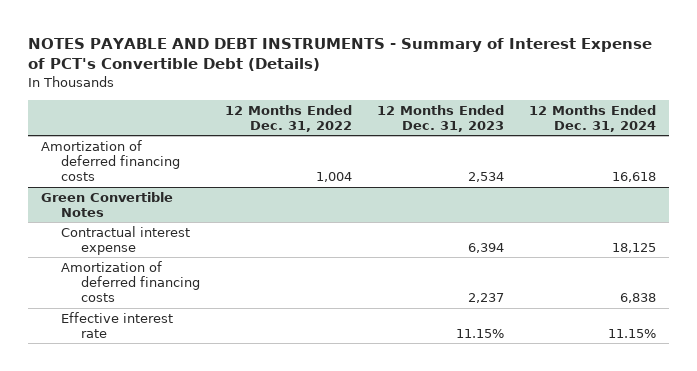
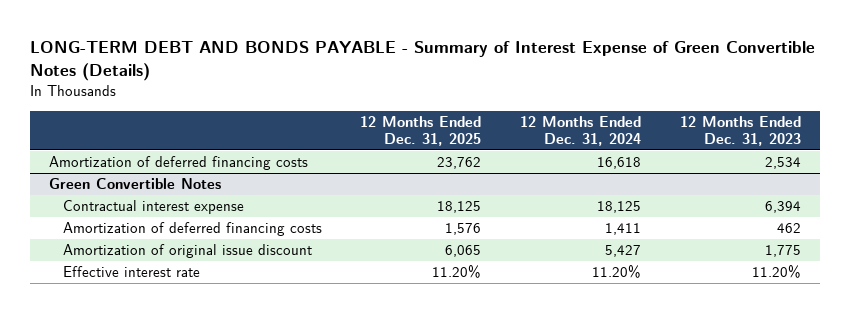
[28,37,653,72] NOTES PAYABLE AND DEBT INSTRUMENTS - Summary of Interest Expense of PCT's Convertible Debt (Details) -> [29,40,815,81] LONG-TERM DEBT AND BONDS PAYABLE - Summary of Interest Expense of Green Convertible Notes (Details)
[224,104,352,133] 12 Months Ended Dec. 31, 2022 -> none
none -> [360,115,482,146] 12 Months Ended Dec. 31, 2025
[468,293,505,304] 2,237 -> [776,223,801,234] 462
[620,293,657,304] 6,838 -> [605,223,642,236] 1,411
none -> [62,244,312,259] Amortization of original issue discount
[456,329,505,339] 11.15% -> [751,265,801,279] 11.20%
[608,329,657,339] 11.15% -> [592,265,642,279] 11.20%

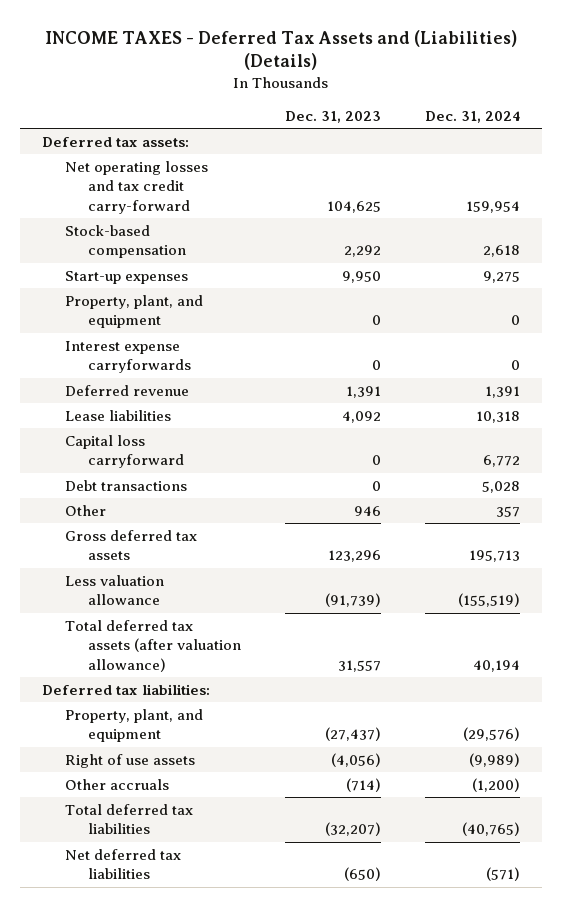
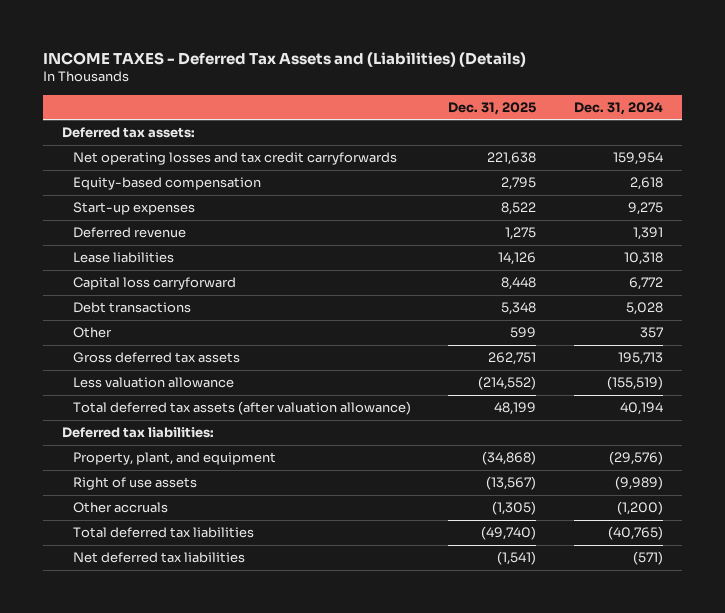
[285,111,382,124] Dec. 31, 2023 -> none
none -> [448,101,537,115] Dec. 31, 2025
[65,160,209,214] Net operating losses and tax credit carry-forward -> [72,152,397,166] Net operating losses and tax credit carryforwards
[65,224,187,259] Stock-based compensation -> [72,177,261,191] Equity-based compensation
[65,294,204,329] Property, plant, and equipment -> none
[65,340,192,374] Interest expense carryforwards -> none

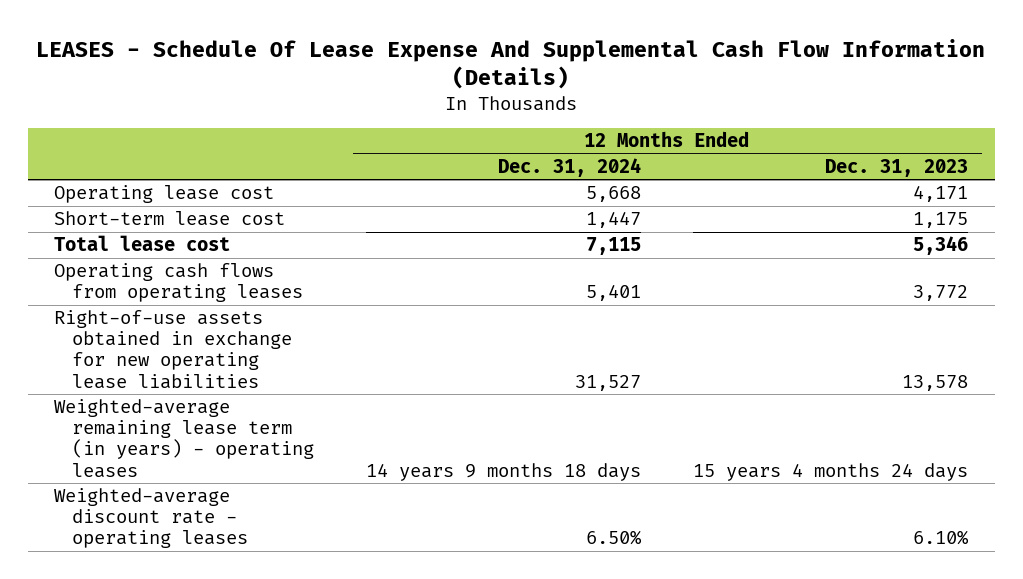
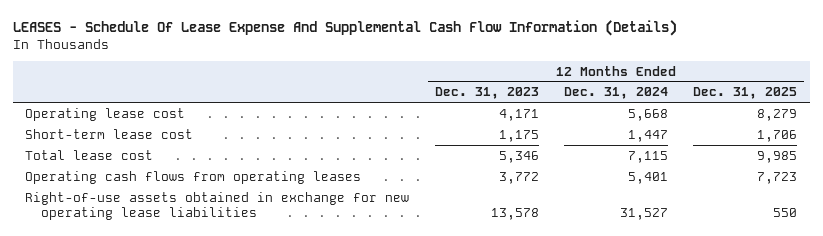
none -> [693,87,798,100] Dec. 31, 2025
[54,399,314,478] Weighted-average remaining lease term (in years) - operating leases -> none
[54,488,248,549] Weighted-average discount rate - operating leases -> none

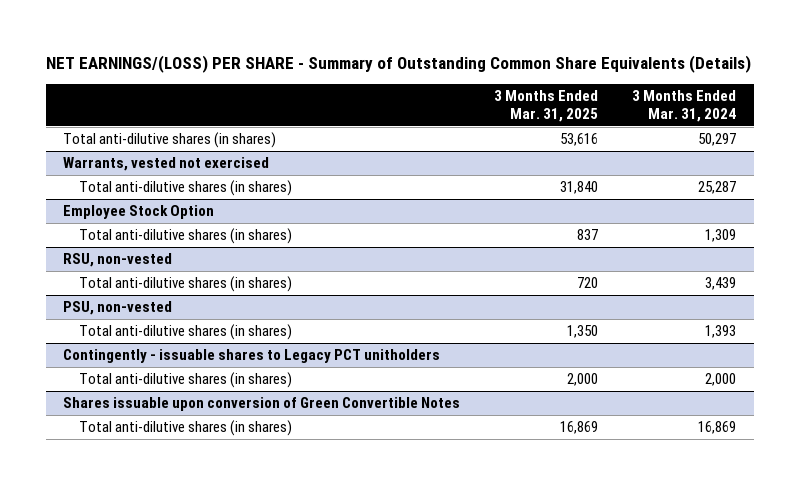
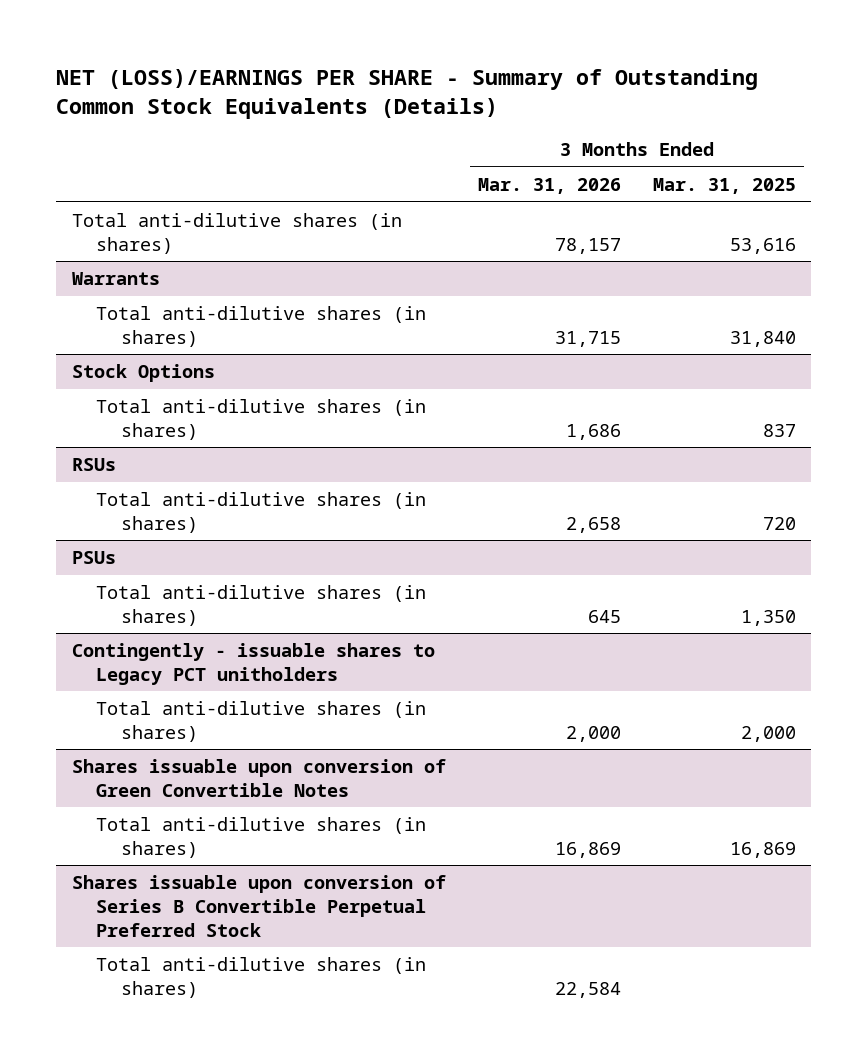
[46,55,752,74] NET EARNINGS/(LOSS) PER SHARE - Summary of Outstanding Common Share Equivalents (Details) -> [55,68,758,119] NET (LOSS)/EARNINGS PER SHARE - Summary of Outstanding Common Stock Equivalents (Details)
[632,90,737,122] 3 Months Ended Mar. 31, 2024 -> none
none -> [477,178,621,195] Mar. 31, 2026
[63,157,270,172] Warrants, vested not exercised -> [71,272,160,286] Warrants
[63,205,215,220] Employee Stock Option -> [71,364,215,383] Stock Options
[63,253,173,268] RSU, non-vested -> [71,458,116,472] RSUs
[63,301,173,316] PSU, non-vested -> [71,551,116,565] PSUs
none -> [71,875,446,937] Shares issuable upon conversion of Series B Convertible Perpetual Preferred Stock
none -> [96,957,427,998] Total anti-dilutive shares (in shares)

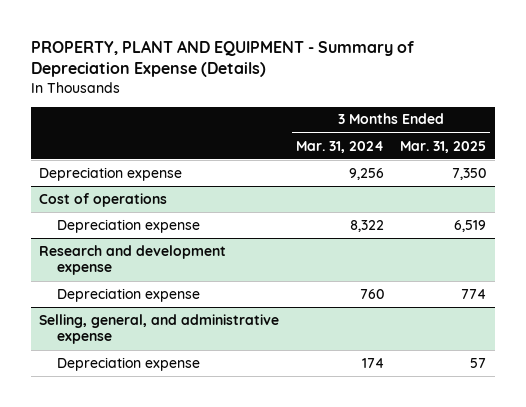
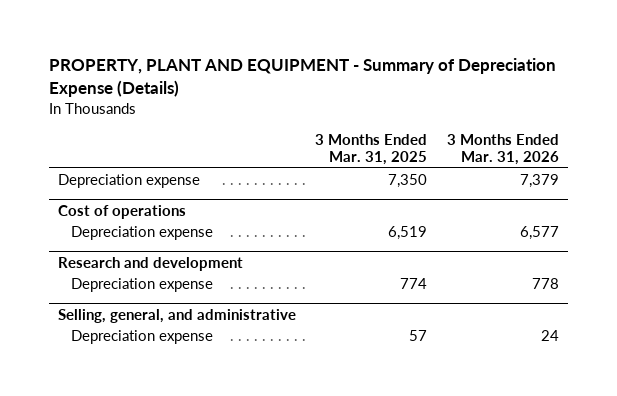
[295,140,384,153] Mar. 31, 2024 -> none
none -> [446,133,559,166] 3 Months Ended Mar. 31, 2026
[39,244,227,276] Research and development expense -> [58,256,244,271] Research and development
[39,313,280,345] Selling, general, and administrative expense -> [58,308,297,323] Selling, general, and administrative

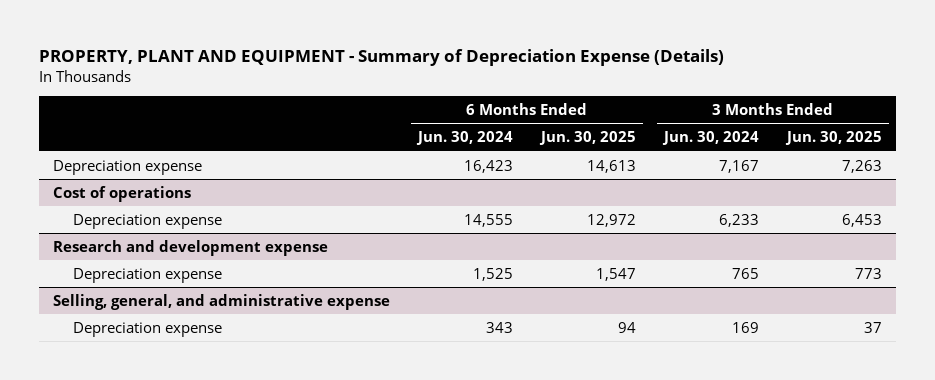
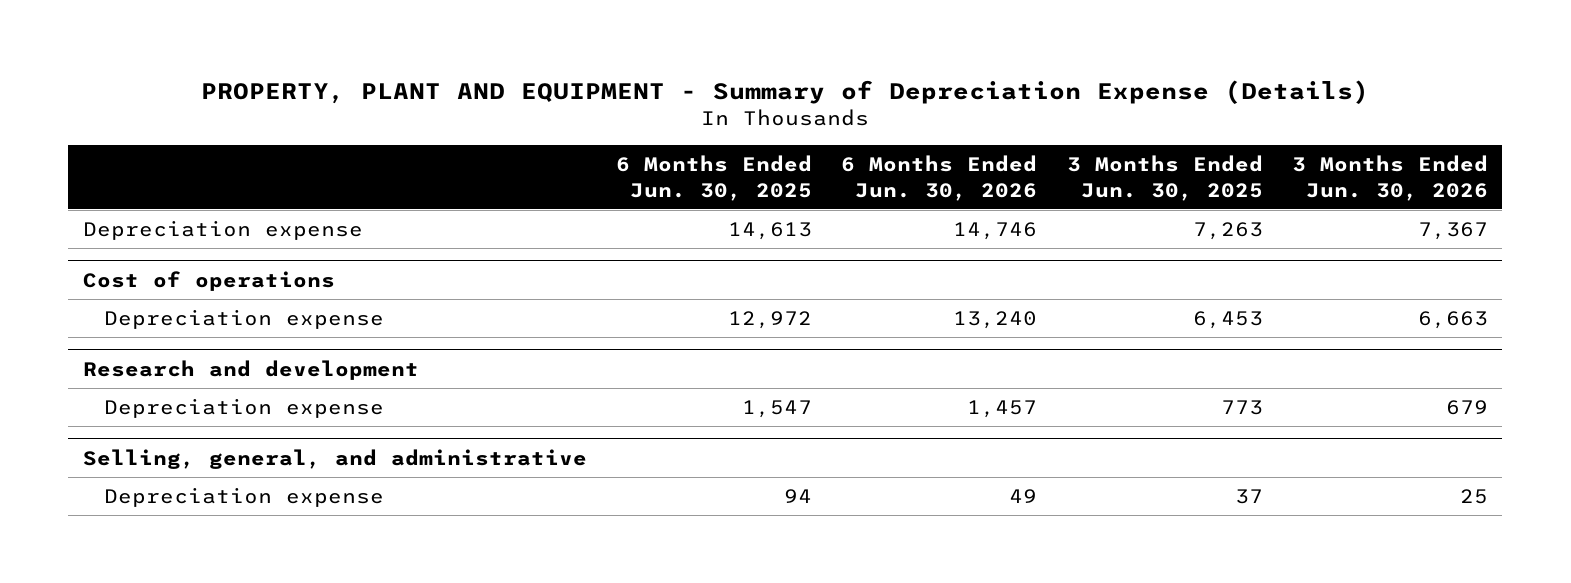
[416,131,514,146] Jun. 30, 2024 -> none
[661,131,759,146] Jun. 30, 2024 -> none
none -> [841,155,1038,201] 6 Months Ended Jun. 30, 2026
none -> [1291,155,1488,201] 3 Months Ended Jun. 30, 2026
[53,239,329,256] Research and development expense -> [83,359,420,380] Research and development
[53,293,391,310] Selling, general, and administrative expense -> [83,448,588,469] Selling, general, and administrative

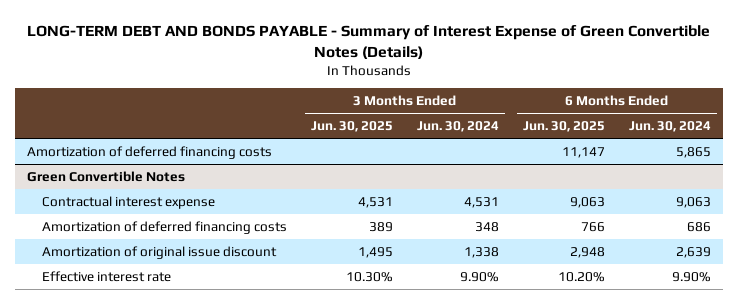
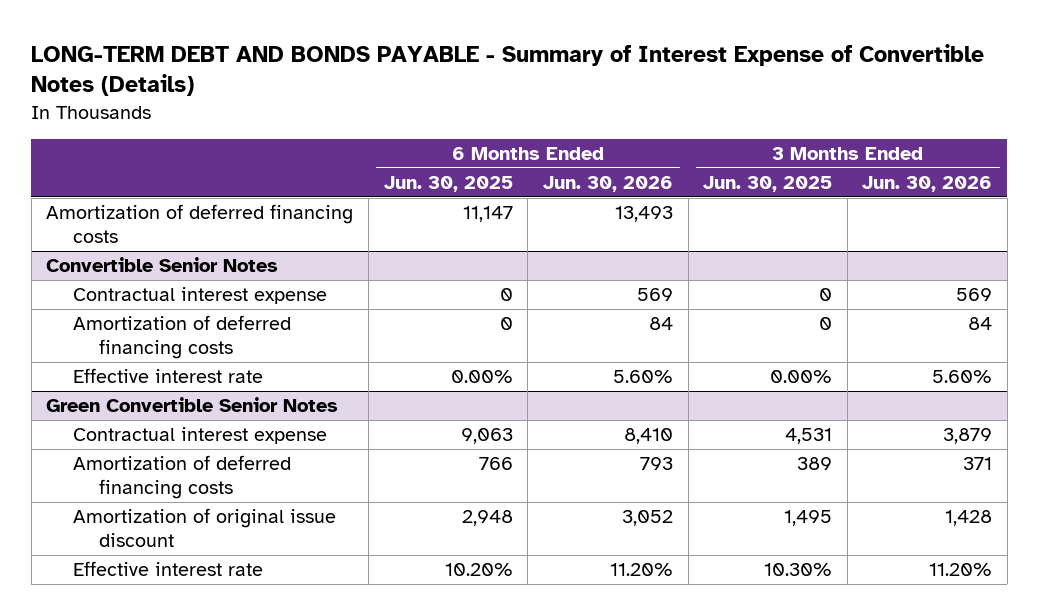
[27,24,711,59] LONG-TERM DEBT AND BONDS PAYABLE - Summary of Interest Expense of Green Convertible Notes (Details) -> [31,43,985,97] LONG-TERM DEBT AND BONDS PAYABLE - Summary of Interest Expense of Convertible Notes (Details)
[417,121,500,133] Jun. 30, 2024 -> none
[629,121,712,133] Jun. 30, 2024 -> none
none -> [542,175,673,192] Jun. 30, 2026
none -> [862,175,993,192] Jun. 30, 2026
none -> [46,257,279,273] Convertible Senior Notes
none -> [72,287,327,305] Contractual interest expense
none -> [72,315,291,359] Amortization of deferred financing costs
none -> [72,368,263,384] Effective interest rate
[27,170,186,182] Green Convertible Notes -> [46,397,339,413] Green Convertible Senior Notes

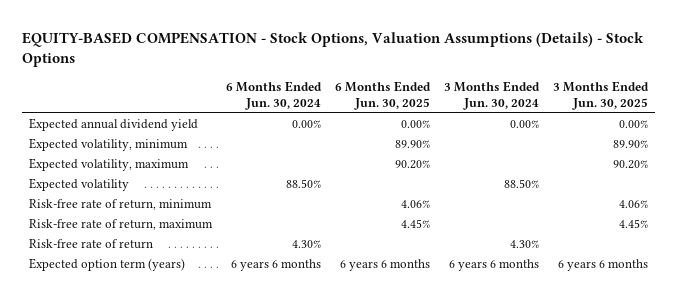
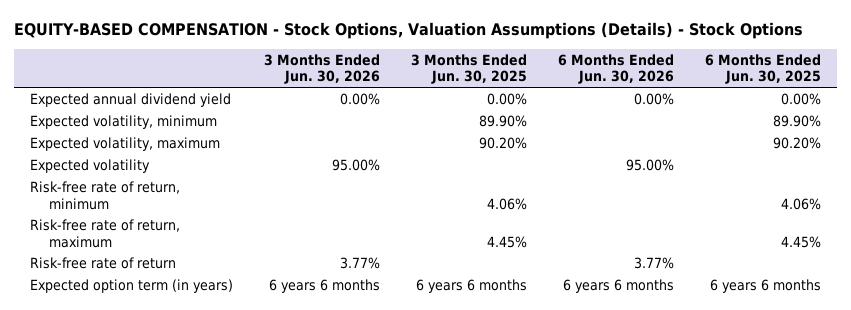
[226,80,323,111] 6 Months Ended Jun. 30, 2024 -> none
[444,80,541,111] 3 Months Ended Jun. 30, 2024 -> none
none -> [263,53,380,85] 3 Months Ended Jun. 30, 2026
none -> [558,53,675,85] 6 Months Ended Jun. 30, 2026
[29,258,186,272] Expected option term (years) -> [29,278,233,293] Expected option term (in years)

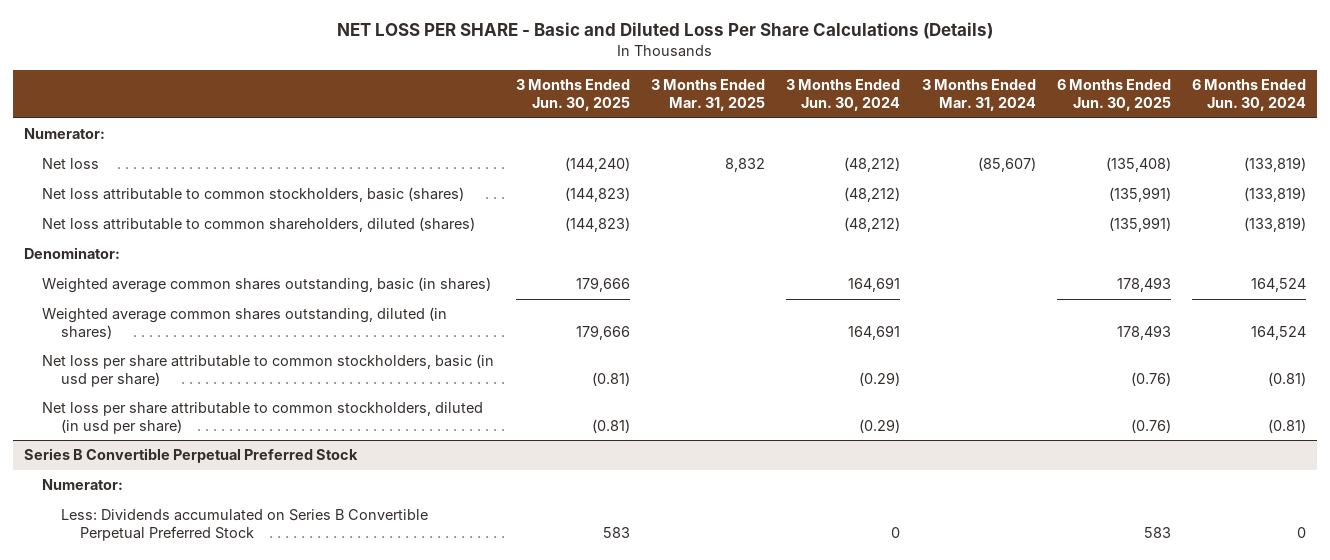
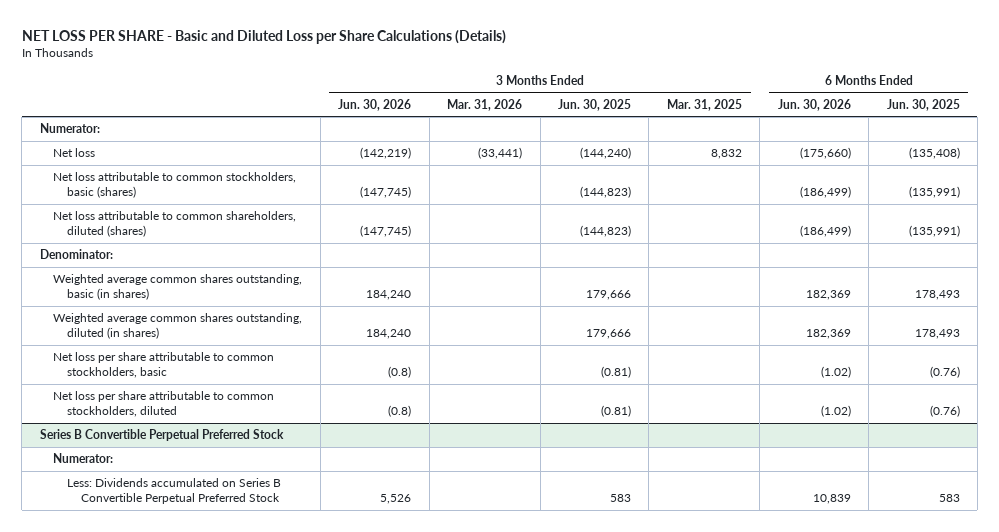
[336,21,993,39] NET LOSS PER SHARE - Basic and Diluted Loss Per Share Calculations (Details) -> [21,29,506,44] NET LOSS PER SHARE - Basic and Diluted Loss per Share Calculations (Details)
[786,79,901,112] 3 Months Ended Jun. 30, 2024 -> none
[921,79,1036,112] 3 Months Ended Mar. 31, 2024 -> none
[1192,79,1307,112] 6 Months Ended Jun. 30, 2024 -> none
none -> [338,98,412,111] Jun. 30, 2026
none -> [447,98,523,111] Mar. 31, 2026
none -> [777,98,851,111] Jun. 30, 2026
[42,354,495,387] Net loss per share attributable to common stockholders, basic (in usd per share) -> [53,352,275,379] Net loss per share attributable to common stockholders, basic
[42,402,484,434] Net loss per share attributable to common stockholders, diluted (in usd per share) -> [53,391,275,418] Net loss per share attributable to common stockholders, diluted

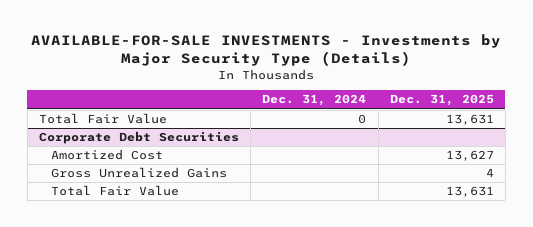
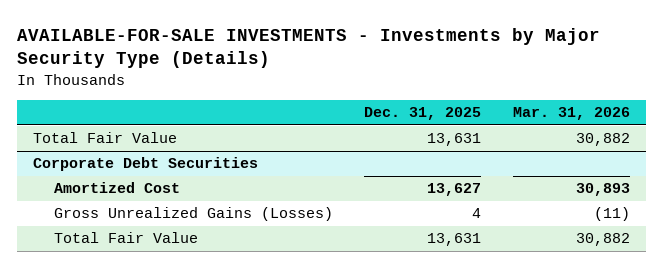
[262,94,367,107] Dec. 31, 2024 -> none
none -> [512,107,630,121] Mar. 31, 2026
[51,167,228,179] Gross Unrealized Gains -> [53,207,333,222] Gross Unrealized Gains (Losses)

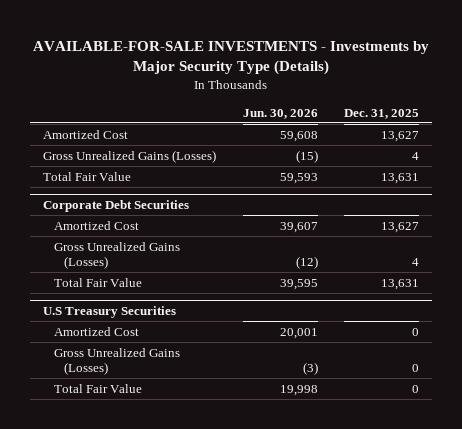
[512,107,630,121] Mar. 31, 2026 -> none
none -> [242,108,318,119] Jun. 30, 2026
none -> [43,129,129,139] Amortized Cost
none -> [43,149,217,163] Gross Unrealized Gains (Losses)
none -> [43,306,177,319] U.S Treasury Securities
none -> [53,326,139,336] Amortized Cost
none -> [53,347,180,376] Gross Unrealized Gains (Losses)
none -> [53,383,142,393] Total Fair Value

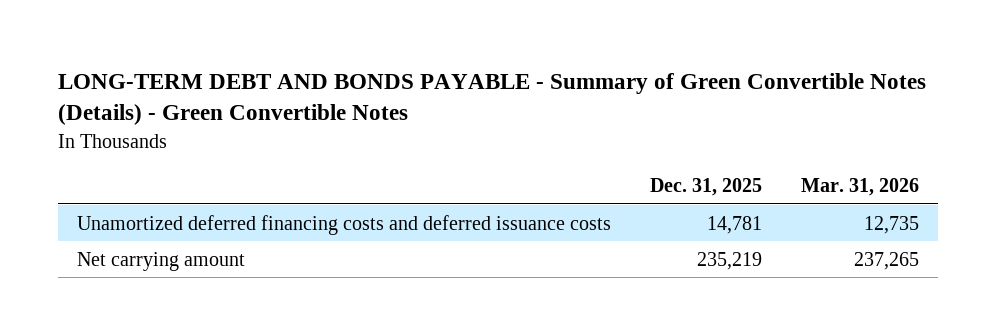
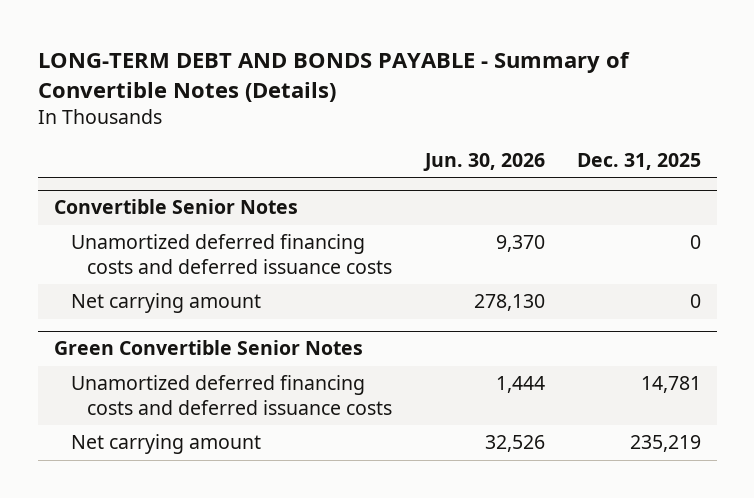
[57,73,926,126] LONG-TERM DEBT AND BONDS PAYABLE - Summary of Green Convertible Notes (Details) - Green Convertible Notes -> [37,51,630,102] LONG-TERM DEBT AND BONDS PAYABLE - Summary of Convertible Notes (Details)
[800,178,919,197] Mar. 31, 2026 -> none
none -> [422,153,545,172] Jun. 30, 2026
none -> [53,199,298,215] Convertible Senior Notes
none -> [70,234,393,274] Unamortized deferred financing costs and deferred issuance costs
none -> [70,293,261,314] Net carrying amount
none -> [53,340,363,356] Green Convertible Senior Notes

